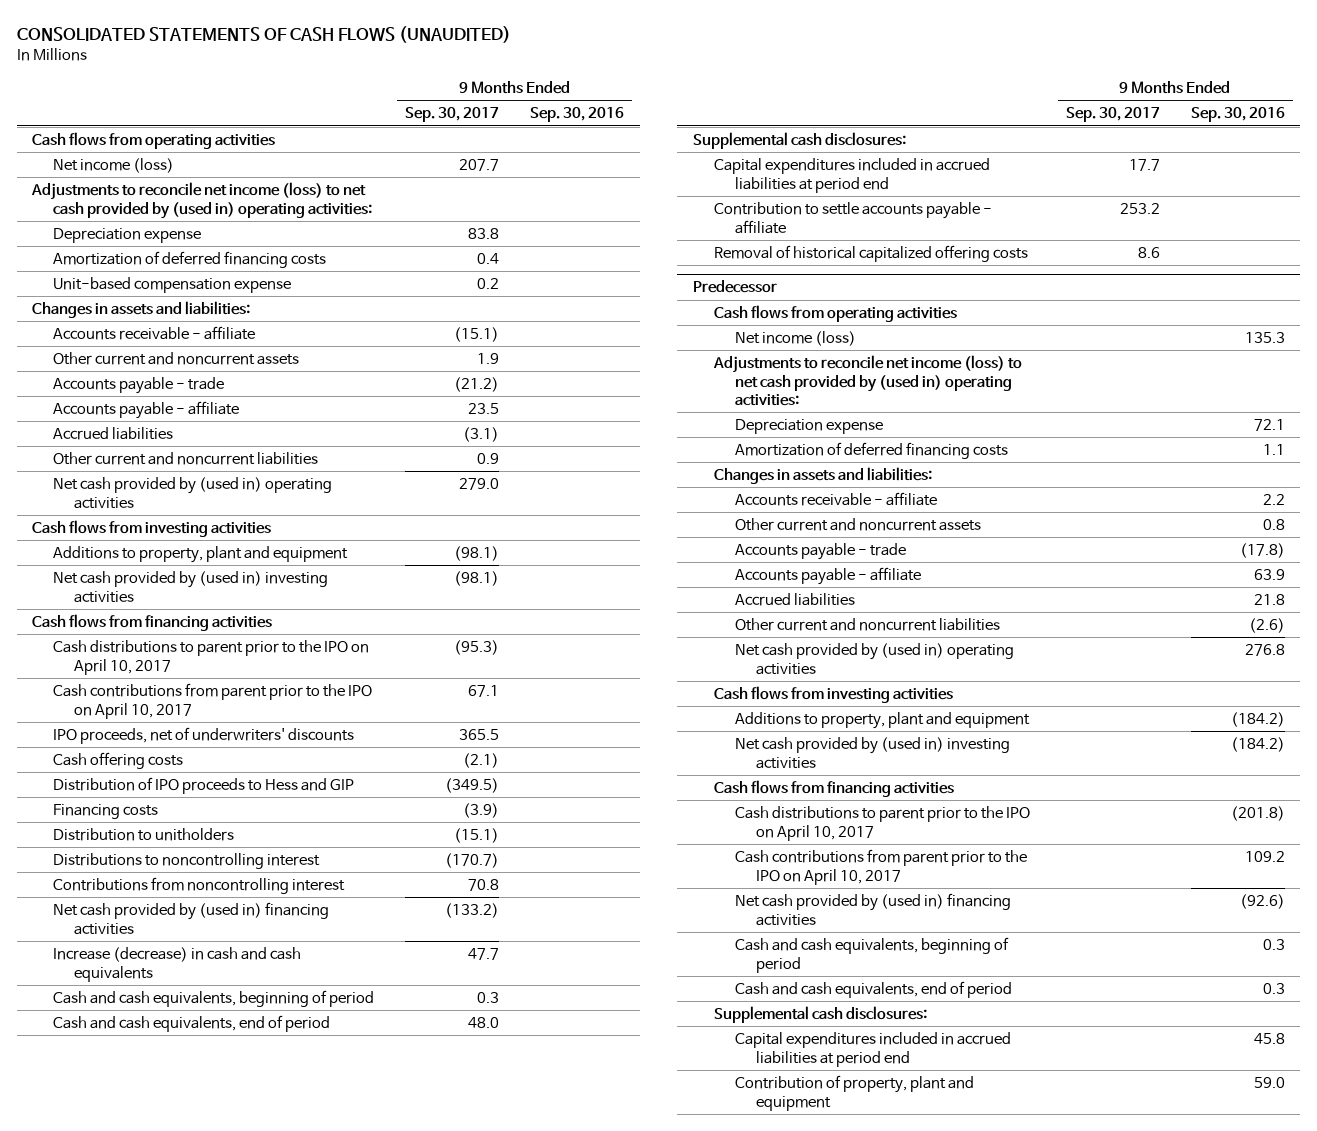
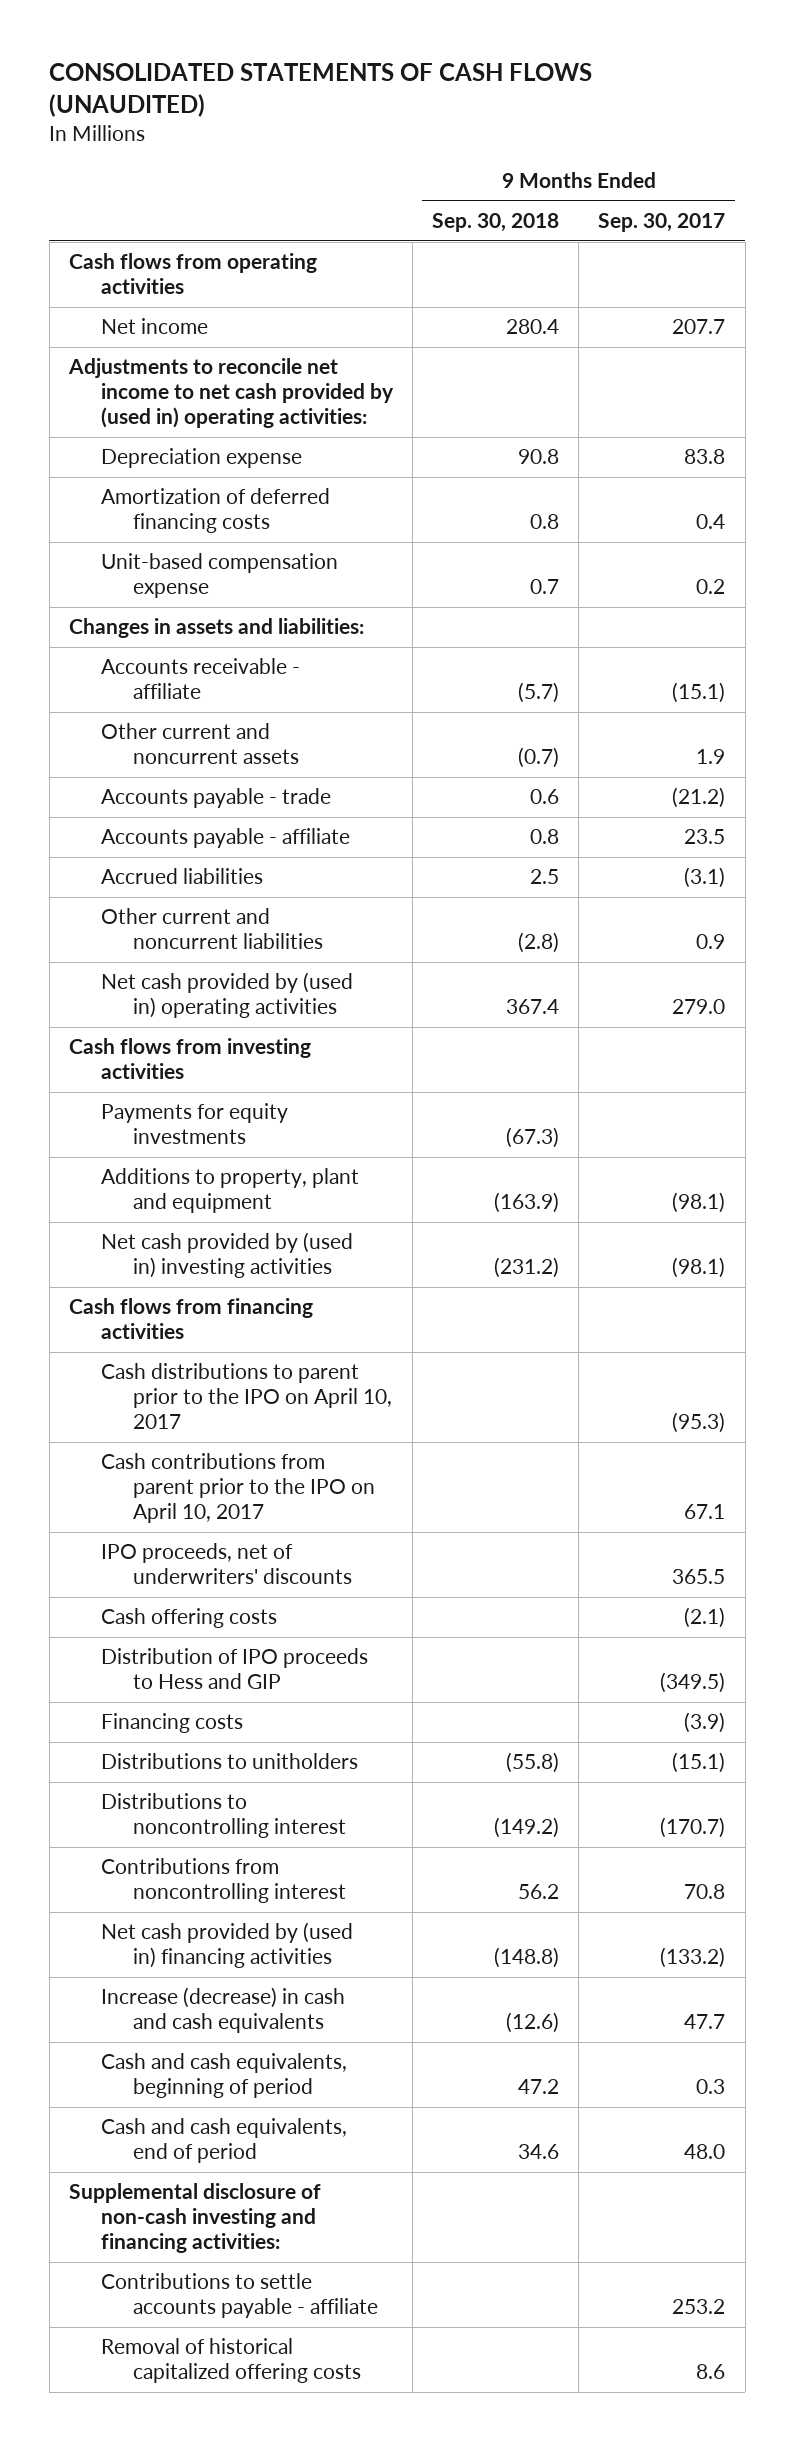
[530,107,625,123] Sep. 30, 2016 -> none
none -> [432,213,560,233] Sep. 30, 2018
[53,158,175,174] Net income (loss) -> [101,318,209,335] Net income
[31,182,373,219] Adjustments to reconcile net income (loss) to net cash provided by (used in) operating activities: -> [67,358,395,429] Adjustments to reconcile net income to net cash provided by (used in) operating activities:
none -> [101,1103,289,1145] Payments for equity investments
[53,828,235,842] Distribution to unitholders -> [101,1753,359,1770] Distributions to unitholders
[692,132,906,150] Supplemental cash disclosures: -> none
[713,158,990,193] Capital expenditures included in accrued liabilities at period end -> none
none -> [68,2183,321,2254] Supplemental disclosure of non-cash investing and financing activities:
[713,202,992,234] Contribution to settle accounts payable - affiliate -> [101,2273,379,2319] Contributions to settle accounts payable - affiliate
[692,280,777,294] Predecessor -> none
[713,305,957,323] Cash flows from operating activities -> none
[734,331,856,347] Net income (loss) -> none
[712,355,1022,407] Adjustments to reconcile net income (loss) to net cash provided by (used in) operating activities: -> none
[734,419,883,435] Depreciation expense -> none
[734,442,1008,460] Amortization of deferred financing costs -> none
[713,467,932,485] Changes in assets and liabilities: -> none
[734,492,937,507] Accounts receivable - affiliate -> none
[734,518,981,532] Other current and noncurrent assets -> none
[734,543,906,561] Accounts payable - trade -> none
[734,567,921,586] Accounts payable - affiliate -> none
[734,593,855,607] Accrued liabilities -> none
[734,618,1000,632] Other current and noncurrent liabilities -> none
[734,643,1014,675] Net cash provided by (used in) operating activities -> none
[713,686,953,704] Cash flows from investing activities -> none
[734,712,1030,730] Additions to property, plant and equipment -> none
[734,737,1010,769] Net cash provided by (used in) investing activities -> none
[713,780,954,798] Cash flows from financing activities -> none
[734,806,1030,841] Cash distributions to parent prior to the IPO on April 10, 2017 -> none
[734,849,1027,885] Cash contributions from parent prior to the IPO on April 10, 2017 -> none
[734,893,1011,926] Net cash provided by (used in) financing activities -> none
[734,937,1009,973] Cash and cash equivalents, beginning of period -> none
[734,981,1012,999] Cash and cash equivalents, end of period -> none
[713,1006,927,1024] Supplemental cash disclosures: -> none
[734,1032,1011,1067] Capital expenditures included in accrued liabilities at period end -> none
[734,1075,974,1111] Contribution of property, plant and equipment -> none

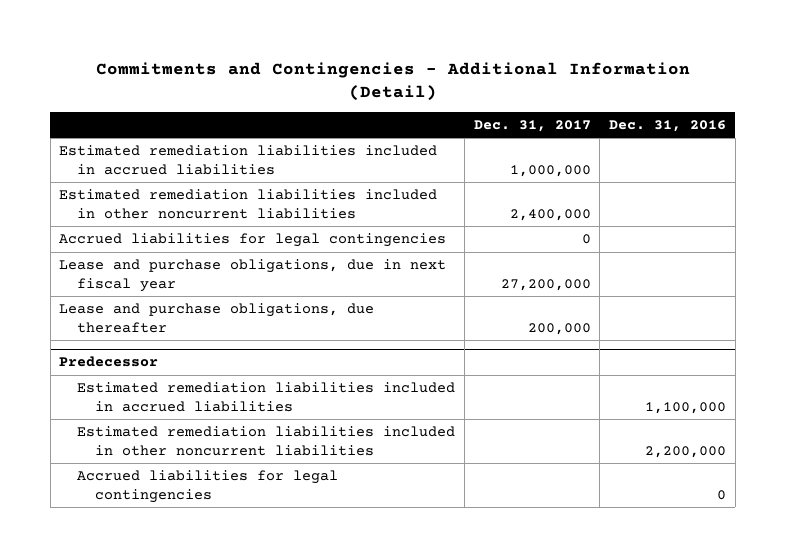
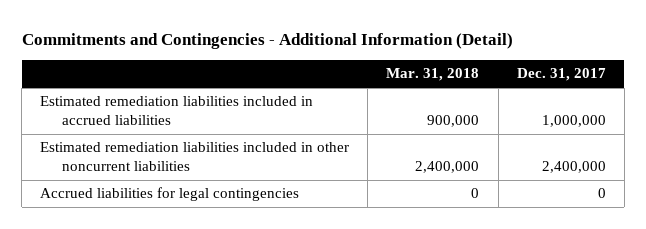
[609,120,727,133] Dec. 31, 2016 -> none
none -> [386,68,480,82] Mar. 31, 2018
[59,259,447,292] Lease and purchase obligations, due in next fiscal year -> none
[59,303,375,333] Lease and purchase obligations, due thereafter -> none
[59,356,159,368] Predecessor -> none
[77,382,456,412] Estimated remediation liabilities included in accrued liabilities -> none
[77,426,456,456] Estimated remediation liabilities included in other noncurrent liabilities -> none
[77,470,339,503] Accrued liabilities for legal contingencies -> none

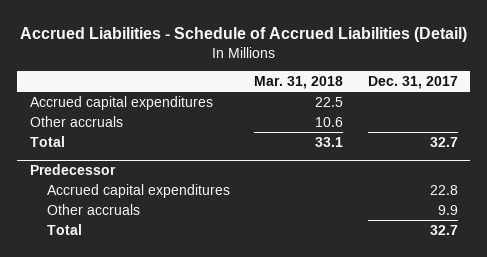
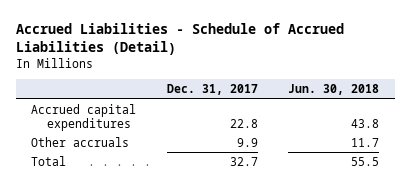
[254,76,344,90] Mar. 31, 2018 -> none
none -> [288,84,380,96] Jun. 30, 2018
[29,95,213,110] Accrued capital expenditures -> none
[29,115,123,127] Other accruals -> none
[29,135,65,147] Total -> none
[29,164,116,176] Predecessor -> none

